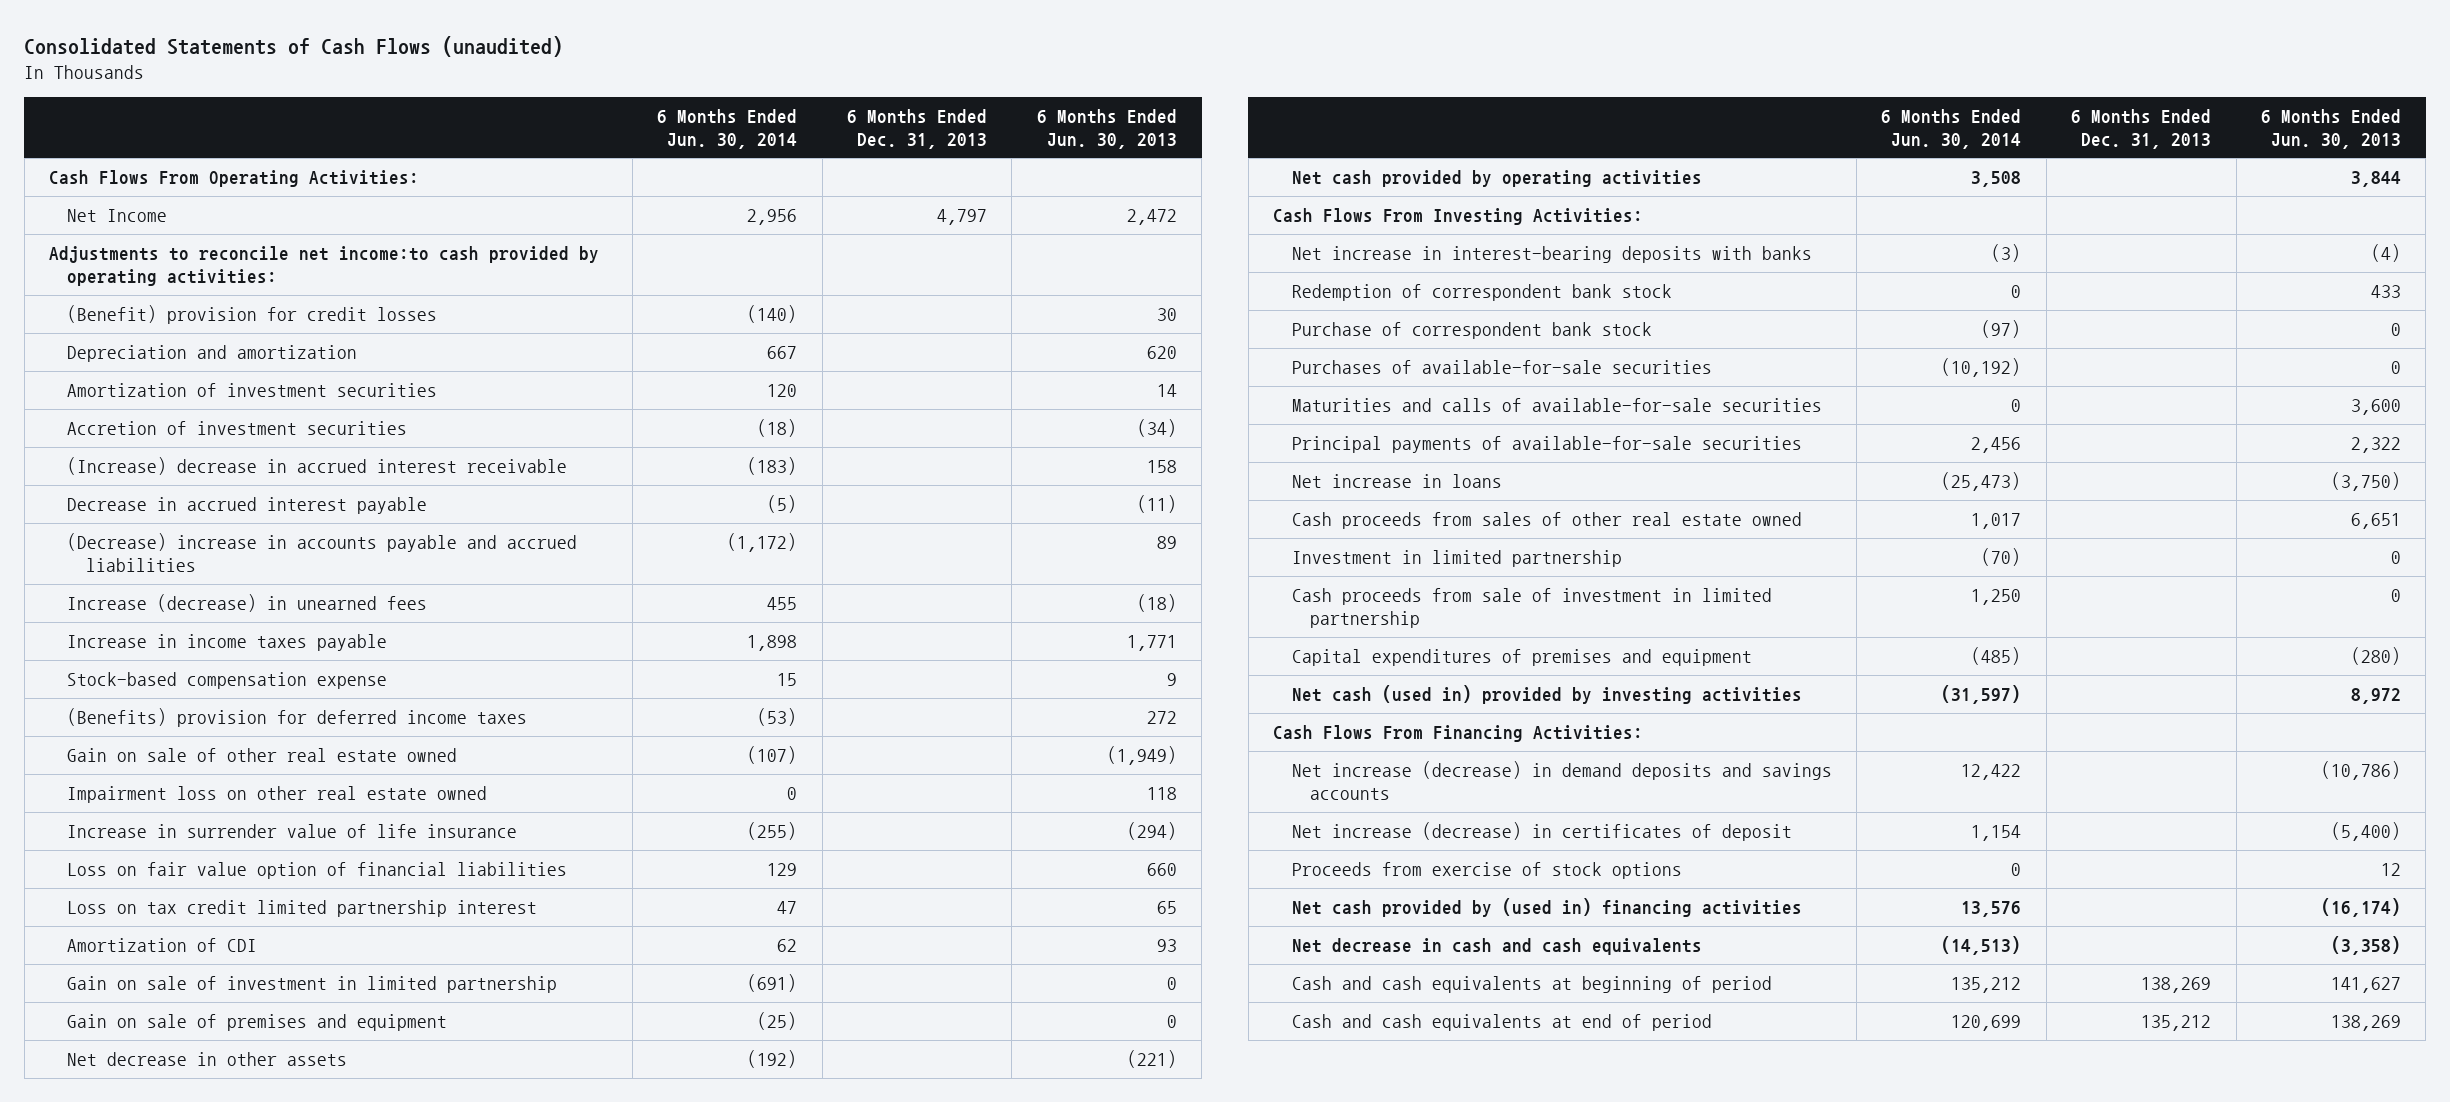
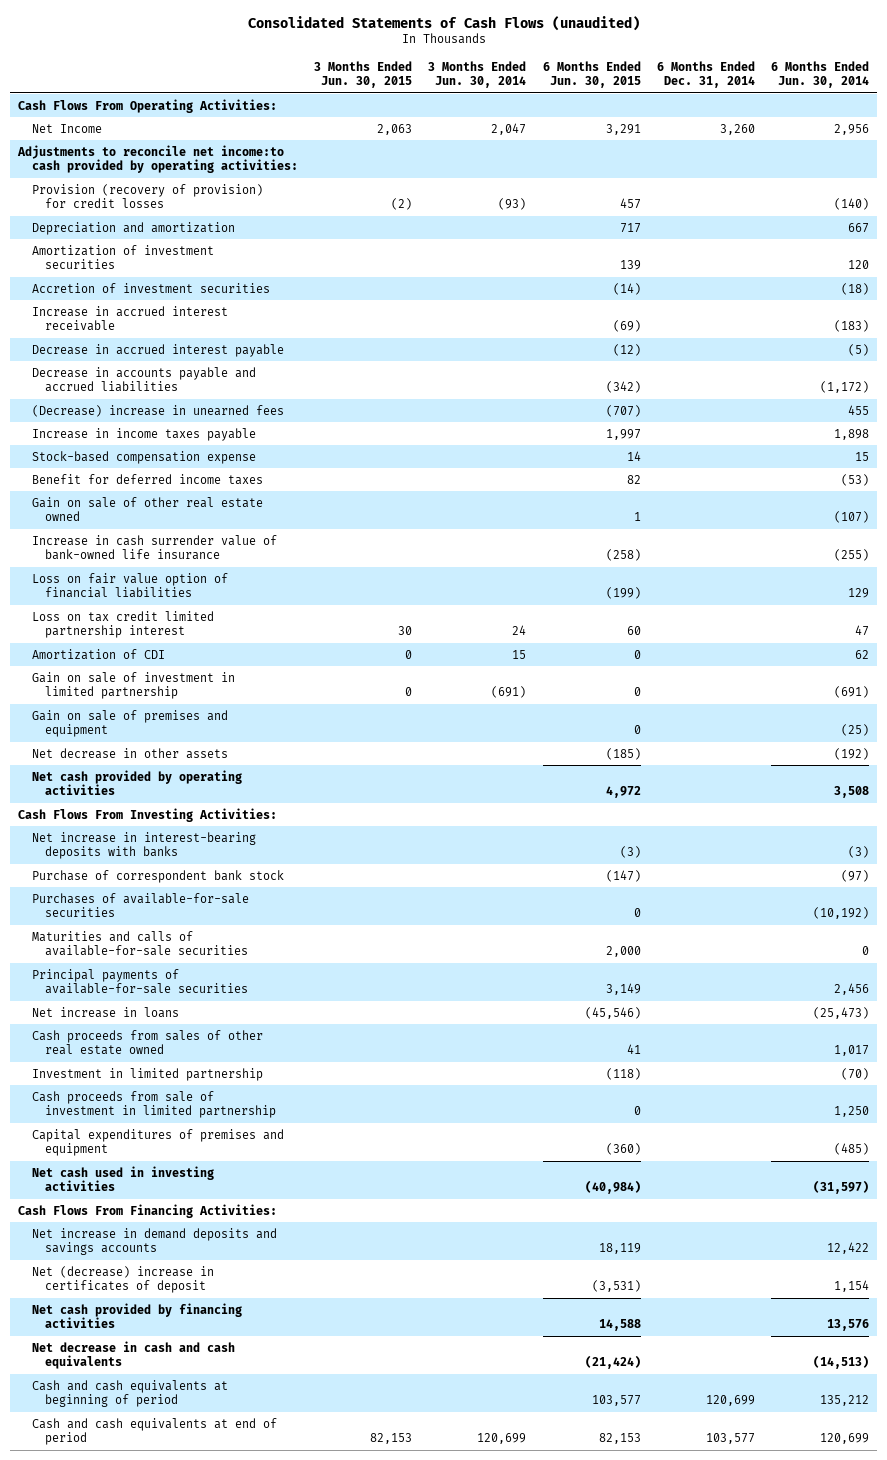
[847,108,988,149] 6 Months Ended Dec. 31, 2013 -> none
[1036,108,1177,149] 6 Months Ended Jun. 30, 2013 -> none
none -> [313,60,412,89] 3 Months Ended Jun. 30, 2015
none -> [428,60,527,89] 3 Months Ended Jun. 30, 2014
none -> [542,60,641,89] 6 Months Ended Jun. 30, 2015
none -> [656,60,755,89] 6 Months Ended Dec. 31, 2014
[67,304,438,324] (Benefit) provision for credit losses -> [31,183,263,209] Provision (recovery of provision) for credit losses
[67,456,568,475] (Increase) decrease in accrued interest receivable -> [31,305,228,332] Increase in accrued interest receivable
[67,532,578,572] (Decrease) increase in accounts payable and accrued liabilities -> [31,366,256,393] Decrease in accounts payable and accrued liabilities
[67,593,428,612] Increase (decrease) in unearned fees -> [31,404,284,417] (Decrease) increase in unearned fees
[67,707,528,727] (Benefits) provision for deferred income taxes -> [31,473,263,485] Benefit for deferred income taxes
[67,785,488,803] Impairment loss on other real estate owned -> none
[67,823,518,838] Increase in surrender value of life insurance -> [31,534,277,561] Increase in cash surrender value of bank-owned life insurance
[1291,283,1672,301] Redemption of correspondent bank stock -> none
[1291,684,1802,704] Net cash (used in) provided by investing activities -> [31,1165,214,1192] Net cash used in investing activities
[1291,861,1682,879] Proceeds from exercise of stock options -> none
[1291,760,1832,800] Net increase (decrease) in demand deposits and savings accounts -> [31,1227,277,1256] Net increase in demand deposits and savings accounts
[1291,821,1792,841] Net increase (decrease) in certificates of deposit -> [31,1265,214,1294] Net (decrease) increase in certificates of deposit
[1291,897,1802,917] Net cash provided by (used in) financing activities -> [31,1302,242,1329] Net cash provided by financing activities

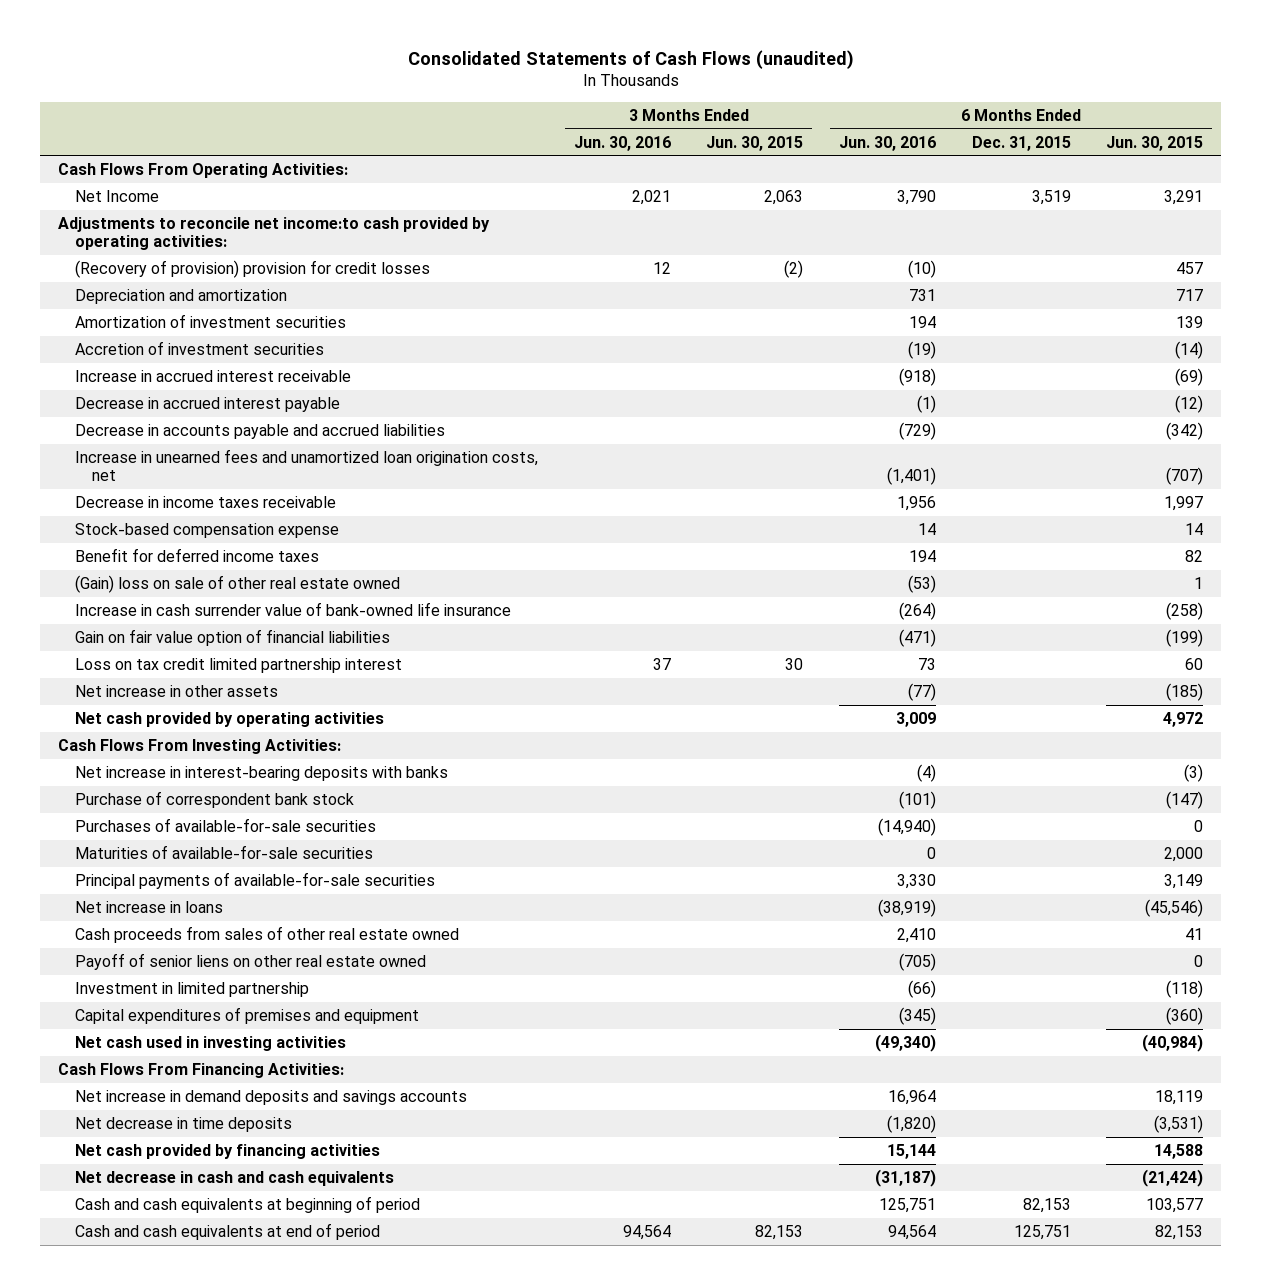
[428,60,527,89] 3 Months Ended Jun. 30, 2014 -> none
[656,60,755,89] 6 Months Ended Dec. 31, 2014 -> none
[771,60,870,89] 6 Months Ended Jun. 30, 2014 -> none
none -> [573,135,671,151] Jun. 30, 2016
none -> [838,135,936,151] Jun. 30, 2016
none -> [971,135,1071,151] Dec. 31, 2015
[31,183,263,209] Provision (recovery of provision) for credit losses -> [75,259,431,278] (Recovery of provision) provision for credit losses
[31,404,284,417] (Decrease) increase in unearned fees -> [75,448,539,482] Increase in unearned fees and unamortized loan origination costs, net
[31,427,256,441] Increase in income taxes payable -> [75,495,337,508] Decrease in income taxes receivable
[31,496,263,522] Gain on sale of other real estate owned -> [75,574,401,593] (Gain) loss on sale of other real estate owned
[31,572,228,599] Loss on fair value option of financial liabilities -> [75,628,391,646] Gain on fair value option of financial liabilities
[31,648,165,660] Amortization of CDI -> none
[31,671,235,700] Gain on sale of investment in limited partnership -> none
[31,709,228,738] Gain on sale of premises and equipment -> none
[31,747,228,759] Net decrease in other assets -> [75,684,279,697] Net increase in other assets
[31,930,249,957] Maturities and calls of available-for-sale securities -> [75,844,374,859] Maturities of available-for-sale securities
none -> [75,952,427,970] Payoff of senior liens on other real estate owned
[31,1090,277,1119] Cash proceeds from sale of investment in limited partnership -> none
[31,1265,214,1294] Net (decrease) increase in certificates of deposit -> [75,1116,293,1132] Net decrease in time deposits

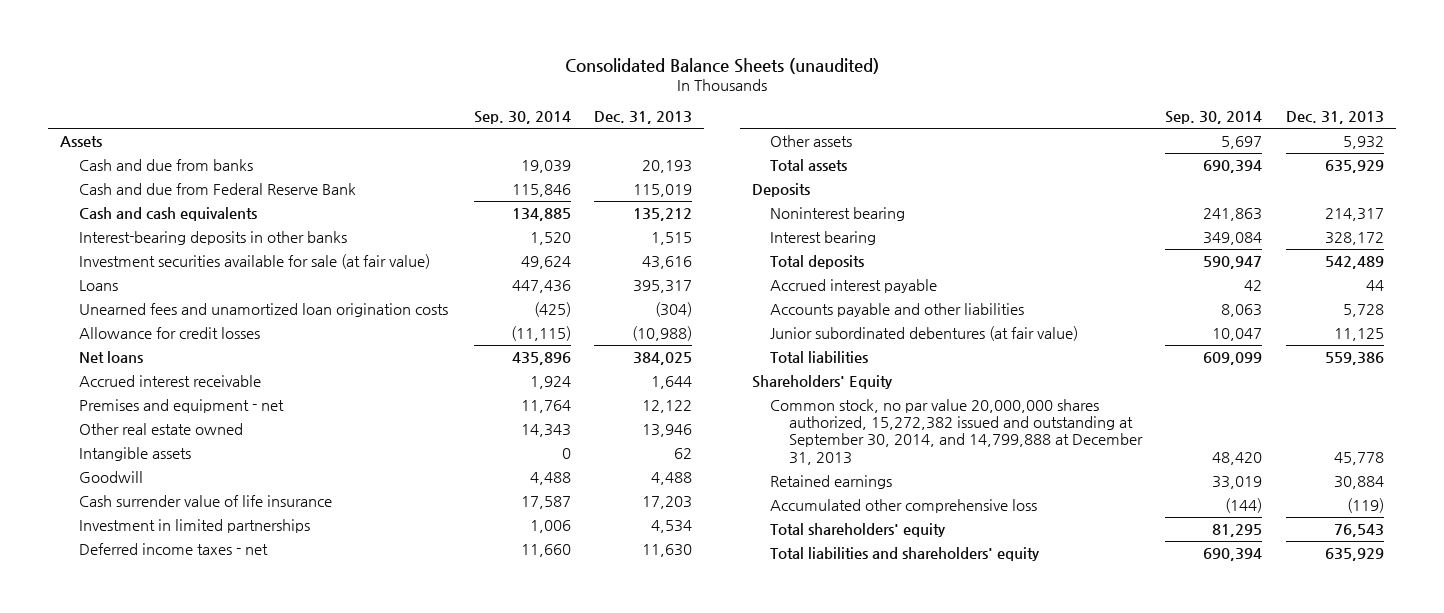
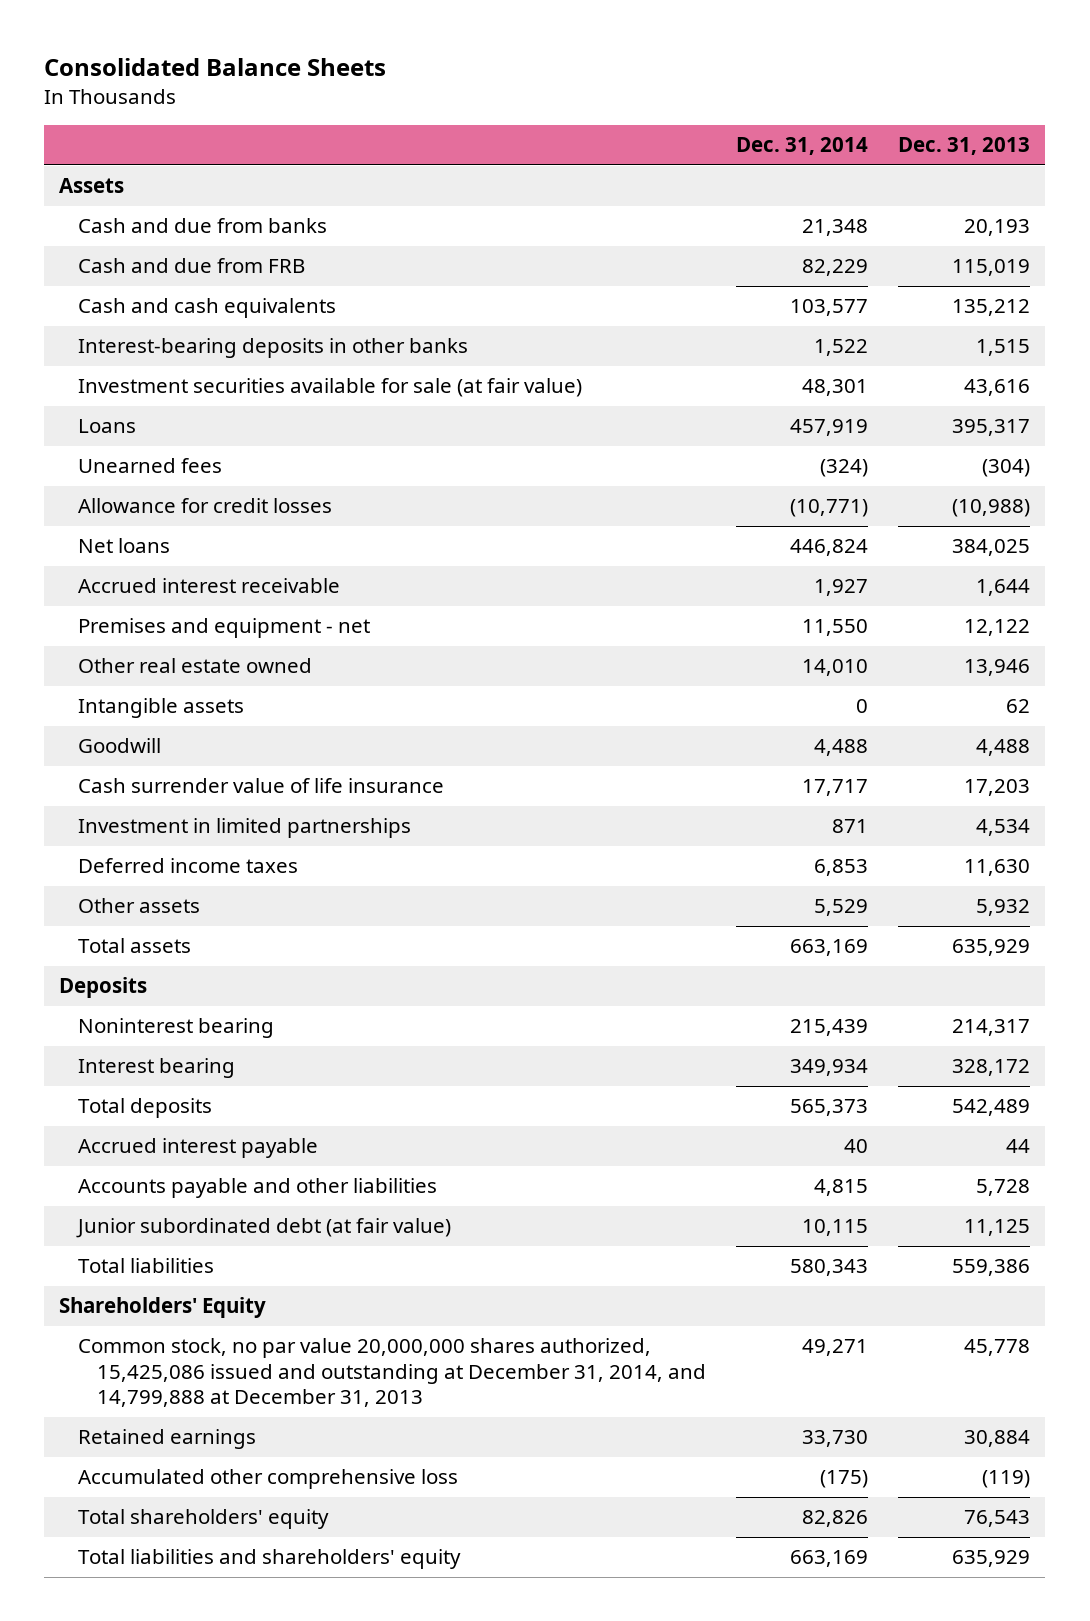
[565,57,880,74] Consolidated Balance Sheets (unaudited) -> [44,58,387,77] Consolidated Balance Sheets
[473,111,571,125] Sep. 30, 2014 -> none
none -> [736,137,869,156] Dec. 31, 2014
[78,183,356,196] Cash and due from Federal Reserve Bank -> [78,258,306,274] Cash and due from FRB
[78,303,448,318] Unearned fees and unamortized loan origination costs -> [78,458,223,474] Unearned fees
[78,543,268,556] Deferred income taxes - net -> [78,858,299,874] Deferred income taxes
[770,326,1079,342] Junior subordinated debentures (at fair value) -> [76,1218,452,1239] Junior subordinated debt (at fair value)
[770,399,1143,465] Common stock, no par value 20,000,000 shares authorized, 15,272,382 issued and outstanding at September 30, 2014, and 14,799,888 at December 31, 2013 -> [78,1338,707,1408] Common stock, no par value 20,000,000 shares authorized, 15,425,086 issued and outstanding at December 31, 2014, and 14,799,888 at December 31, 2013

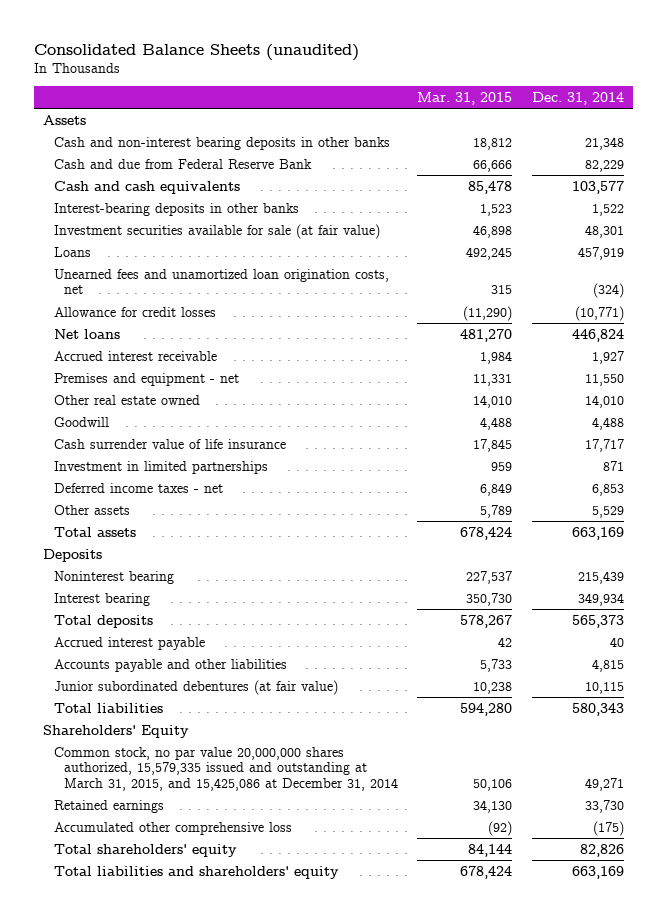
[44,58,387,77] Consolidated Balance Sheets -> [33,43,359,61] Consolidated Balance Sheets (unaudited)
[898,137,1031,156] Dec. 31, 2013 -> none
none -> [417,92,513,106] Mar. 31, 2015
[78,218,328,234] Cash and due from banks -> [53,136,390,150] Cash and non-interest bearing deposits in other banks
[78,258,306,274] Cash and due from FRB -> [53,158,312,169] Cash and due from Federal Reserve Bank
[78,458,223,474] Unearned fees -> [53,268,389,295] Unearned fees and unamortized loan origination costs, net
[78,698,245,719] Intangible assets -> none
[78,858,299,874] Deferred income taxes -> [53,482,223,493] Deferred income taxes - net
[76,1218,452,1239] Junior subordinated debt (at fair value) -> [53,679,338,695] Junior subordinated debentures (at fair value)
[78,1338,707,1408] Common stock, no par value 20,000,000 shares authorized, 15,425,086 issued and outstanding at December 31, 2014, and 14,799,888 at December 31, 2013 -> [53,746,399,791] Common stock, no par value 20,000,000 shares authorized, 15,579,335 issued and outstanding at March 31, 2015, and 15,425,086 at December 31, 2014

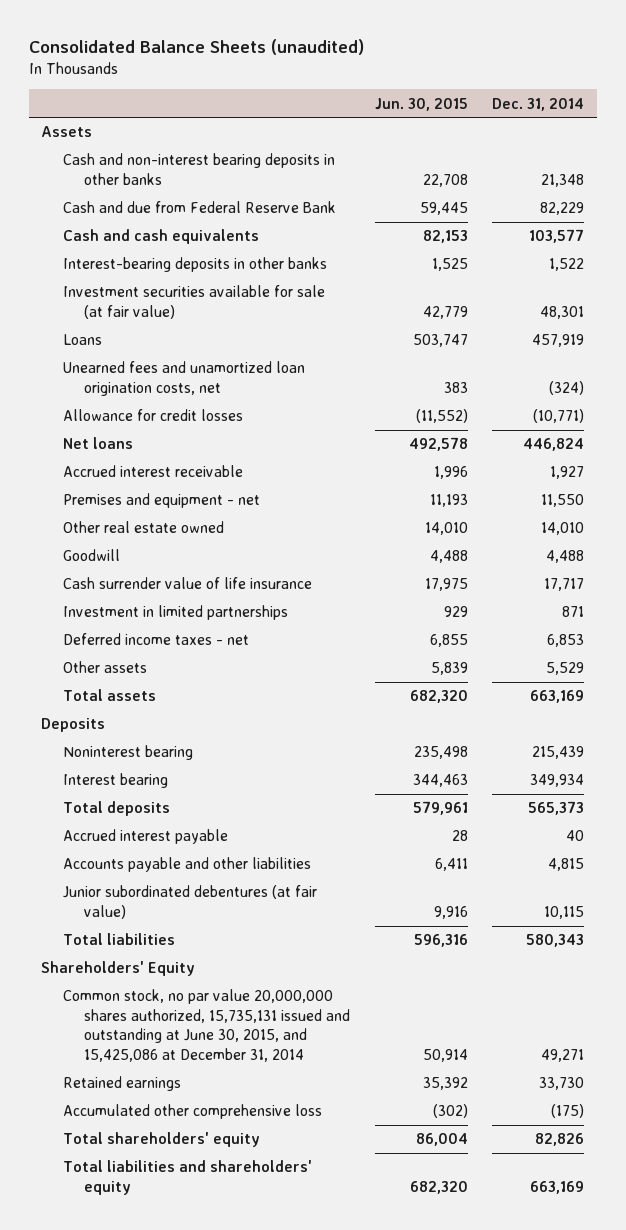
[417,92,513,106] Mar. 31, 2015 -> none
none -> [374,97,468,111] Jun. 30, 2015
[53,746,399,791] Common stock, no par value 20,000,000 shares authorized, 15,579,335 issued and outstanding at March 31, 2015, and 15,425,086 at December 31, 2014 -> [62,989,351,1063] Common stock, no par value 20,000,000 shares authorized, 15,735,131 issued and outstanding at June 30, 2015, and 15,425,086 at December 31, 2014

